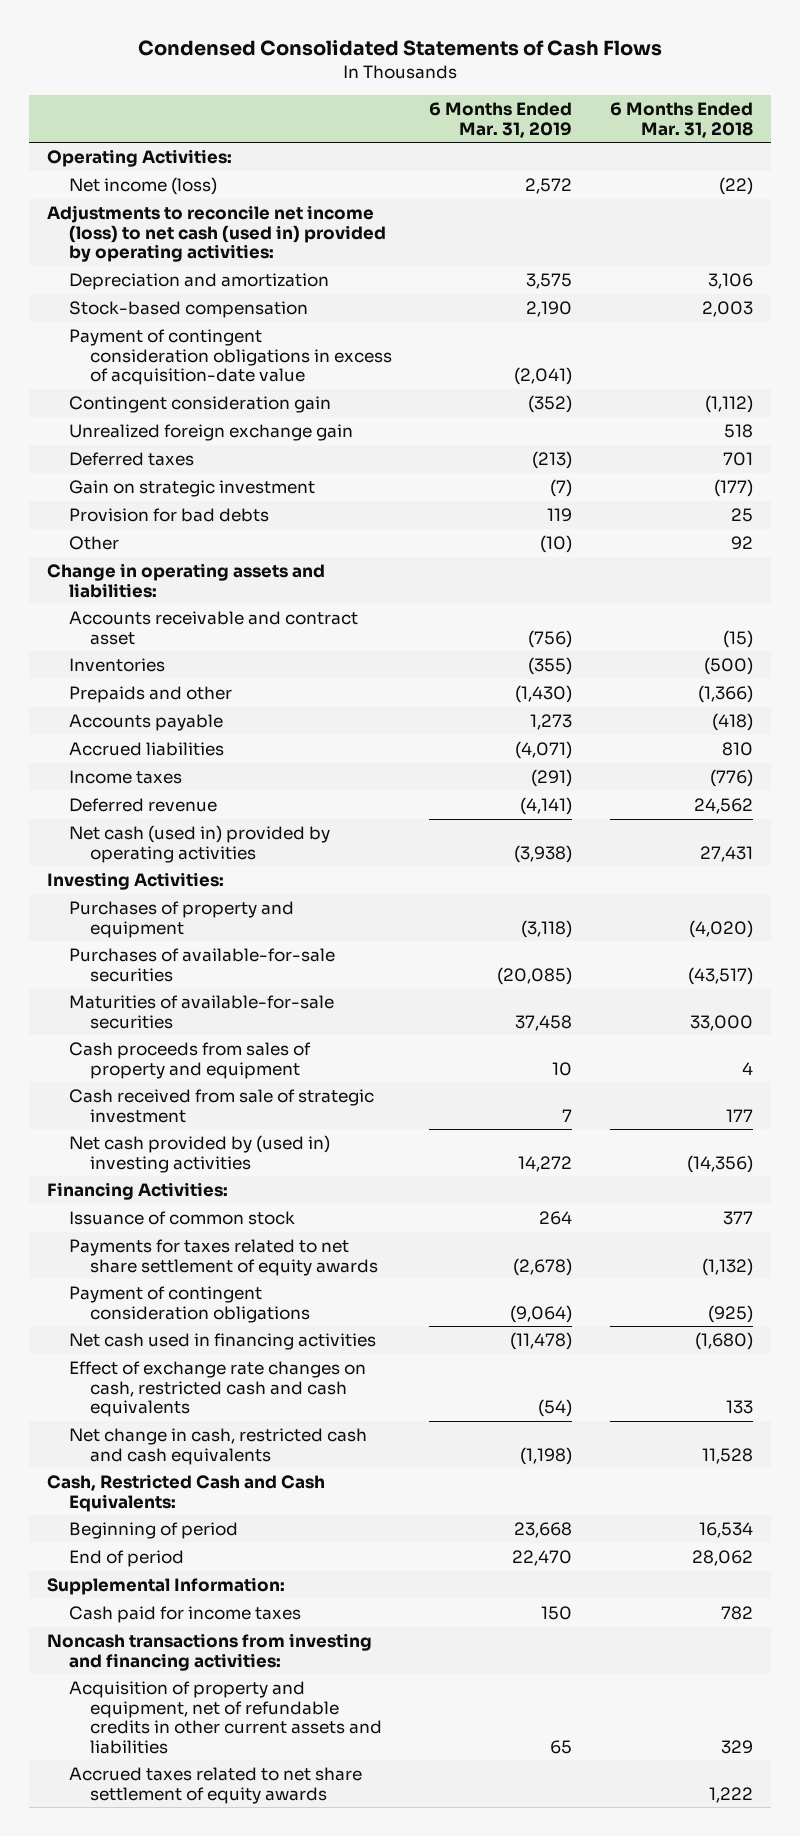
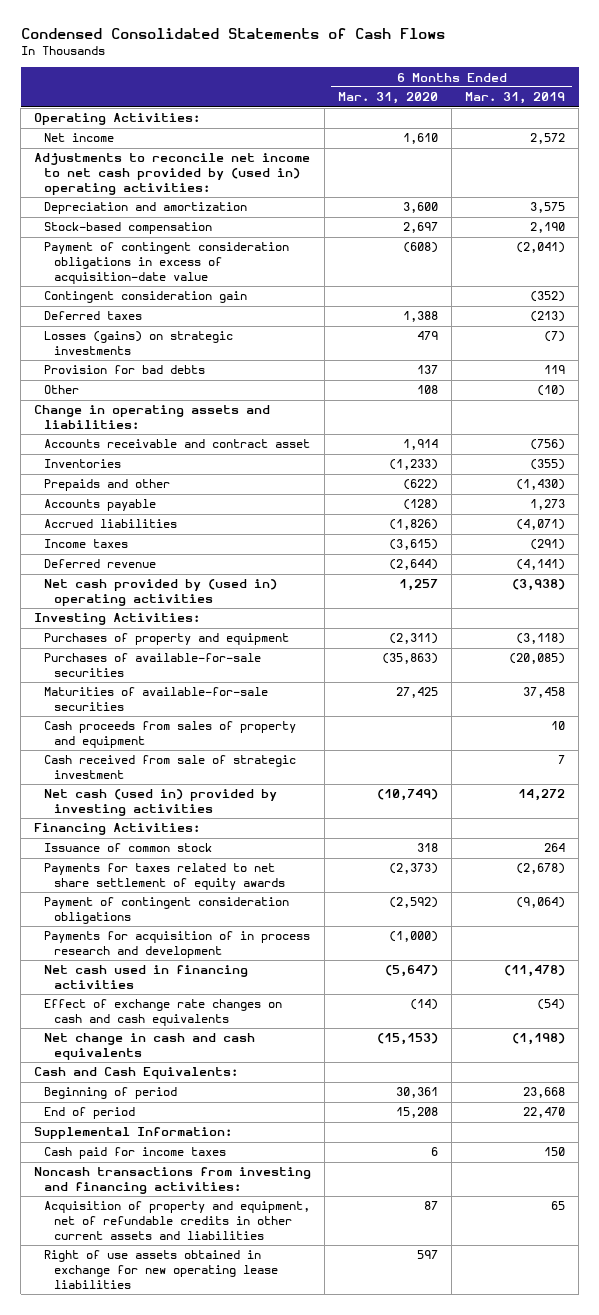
[609,102,753,138] 6 Months Ended Mar. 31, 2018 -> none
none -> [338,92,439,105] Mar. 31, 2020
[68,176,217,195] Net income (loss) -> [44,133,115,143] Net income
[47,204,386,263] Adjustments to reconcile net income (loss) to net cash (used in) provided by operating activities: -> [34,153,311,195] Adjustments to reconcile net income to net cash provided by (used in) operating activities:
[68,423,353,441] Unrealized foreign exchange gain -> none
[68,479,315,497] Gain on strategic investment -> [44,331,234,355] Losses (gains) on strategic investments
[68,824,330,863] Net cash (used in) provided by operating activities -> [44,579,278,606] Net cash provided by (used in) operating activities
[68,1134,330,1173] Net cash provided by (used in) investing activities -> [44,789,278,816] Net cash (used in) provided by investing activities
none -> [44,931,311,958] Payments for acquisition of in process research and development
[68,1360,366,1418] Effect of exchange rate changes on cash, restricted cash and cash equivalents -> [44,999,283,1026] Effect of exchange rate changes on cash and cash equivalents
[68,1427,367,1465] Net change in cash, restricted cash and cash equivalents -> [44,1033,256,1060] Net change in cash and cash equivalents
[47,1473,326,1512] Cash, Restricted Cash and Cash Equivalents: -> [34,1067,239,1080] Cash and Cash Equivalents:
[68,1766,362,1804] Accrued taxes related to net share settlement of equity awards -> none
none -> [44,1250,279,1289] Right of use assets obtained in exchange for new operating lease liabilities

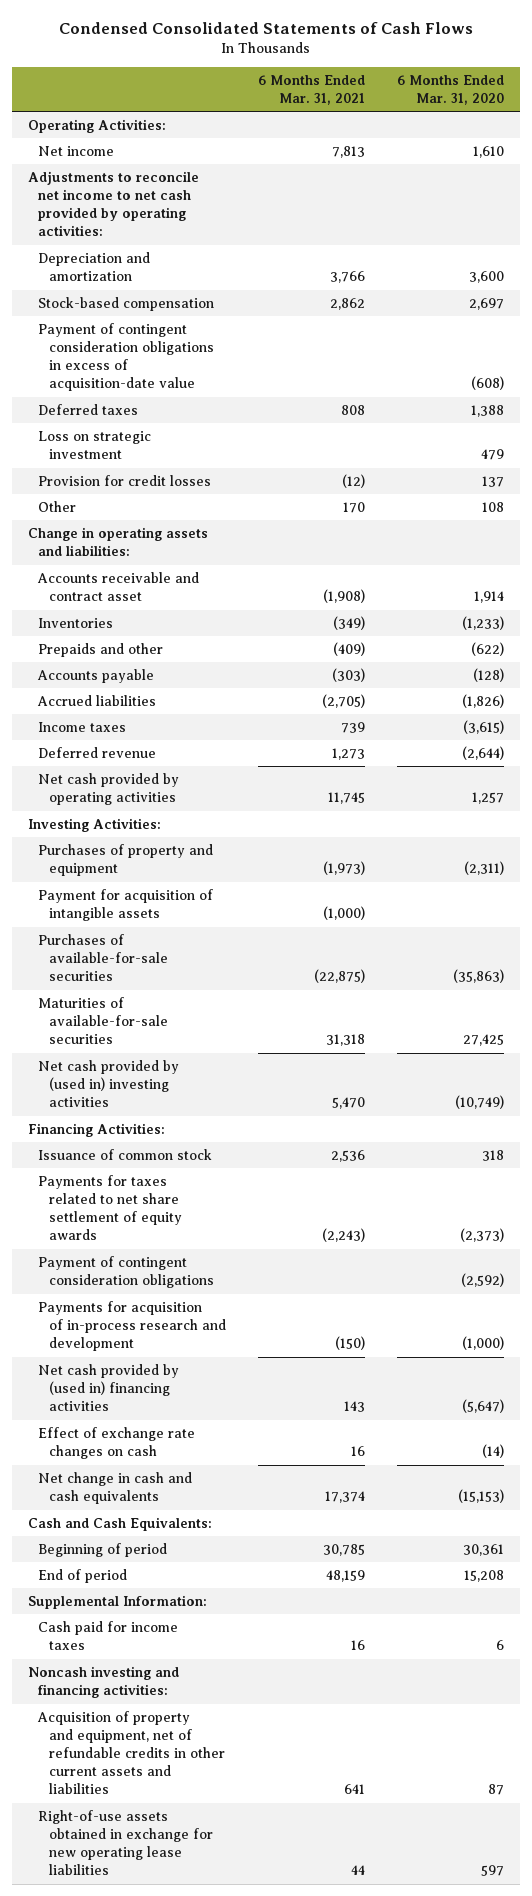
[465,92,566,105] Mar. 31, 2019 -> none
none -> [258,74,366,106] 6 Months Ended Mar. 31, 2021
[34,153,311,195] Adjustments to reconcile net income to net cash provided by (used in) operating activities: -> [27,171,199,237] Adjustments to reconcile net income to net cash provided by operating activities:
[44,291,248,304] Contingent consideration gain -> none
[44,331,234,355] Losses (gains) on strategic investments -> [38,431,152,460] Loss on strategic investment
[44,365,206,375] Provision for bad debts -> [38,475,212,487] Provision for credit losses
[44,579,278,606] Net cash provided by (used in) operating activities -> [38,773,180,806] Net cash provided by operating activities
none -> [38,889,214,922] Payment for acquisition of intangible assets
[44,721,297,748] Cash proceeds from sales of property and equipment -> none
[44,755,297,779] Cash received from sale of strategic investment -> none
[44,789,278,816] Net cash (used in) provided by investing activities -> [38,1060,180,1108] Net cash provided by (used in) investing activities
[44,931,311,958] Payments for acquisition of in process research and development -> [38,1301,226,1352] Payments for acquisition of in-process research and development
[44,965,249,989] Net cash used in financing activities -> [38,1364,180,1412] Net cash provided by (used in) financing activities
[44,999,283,1026] Effect of exchange rate changes on cash and cash equivalents -> [38,1427,196,1460] Effect of exchange rate changes on cash
[34,1167,312,1194] Noncash transactions from investing and financing activities: -> [27,1666,179,1699] Noncash investing and financing activities:
[44,1250,279,1289] Right of use assets obtained in exchange for new operating lease liabilities -> [38,1810,213,1876] Right-of-use assets obtained in exchange for new operating lease liabilities

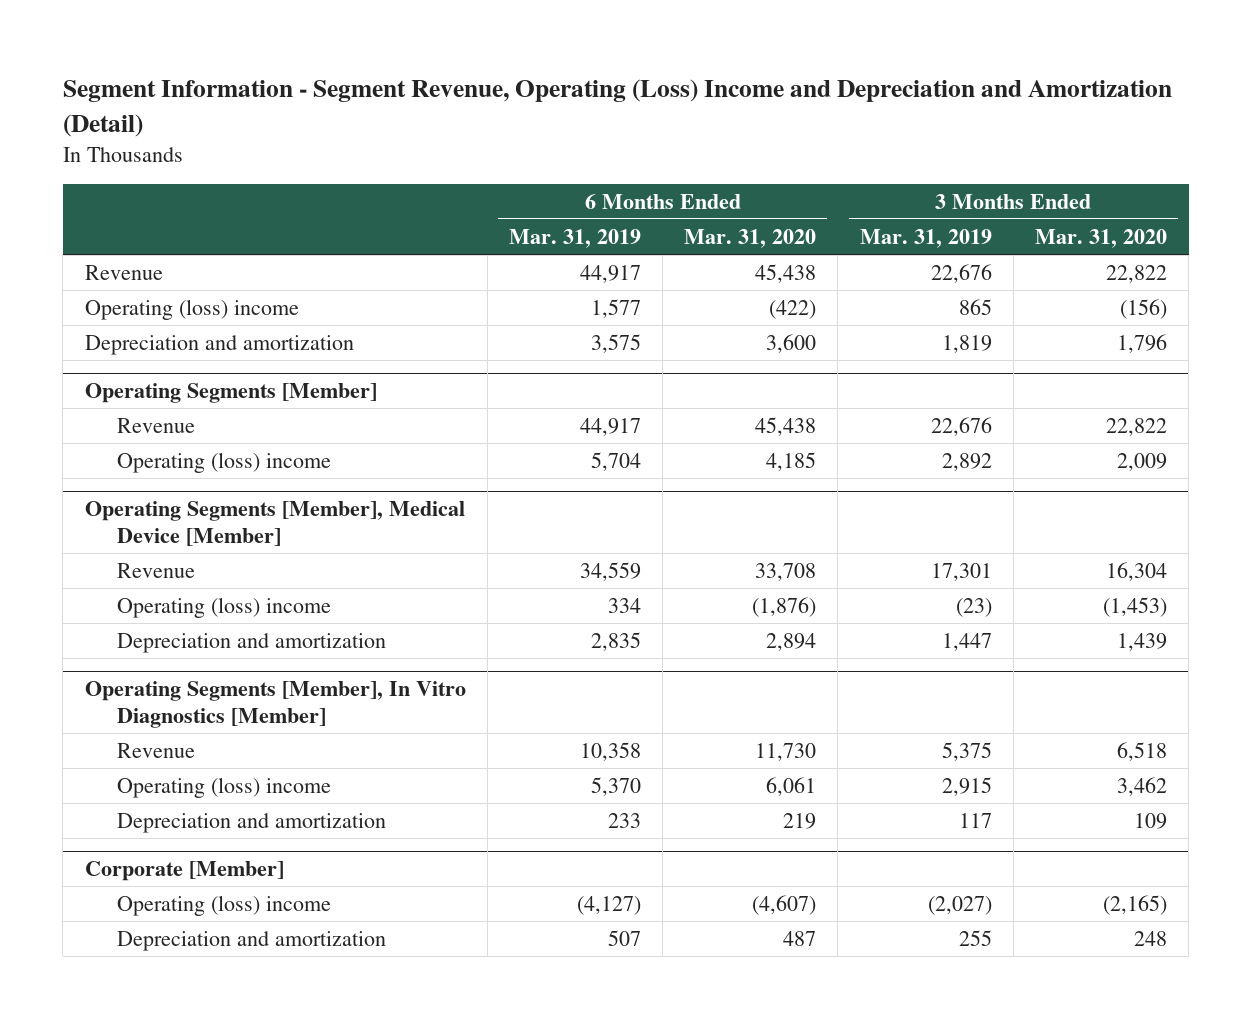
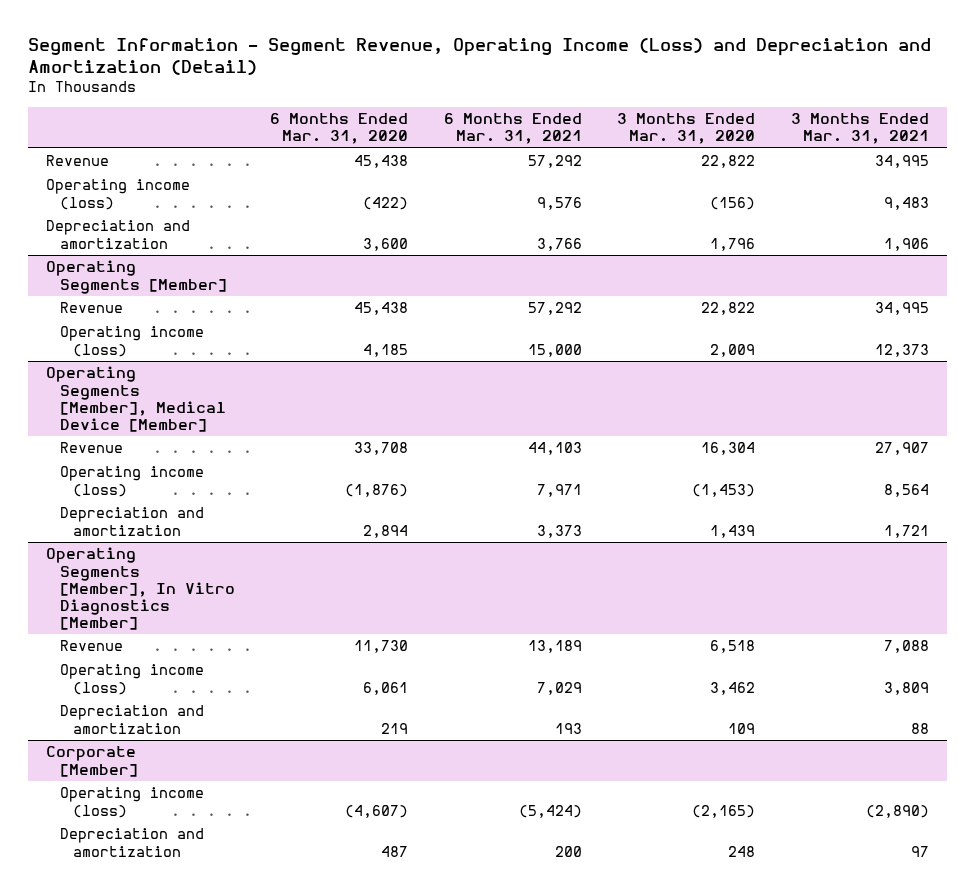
[62,79,1172,137] Segment Information - Segment Revenue, Operating (Loss) Income and Depreciation and Amortization (Detail) -> [28,37,932,75] Segment Information - Segment Revenue, Operating Income (Loss) and Depreciation and Amortization (Detail)
[508,228,641,248] Mar. 31, 2019 -> none
[859,228,992,248] Mar. 31, 2019 -> none
none -> [443,113,582,145] 6 Months Ended Mar. 31, 2021
none -> [791,113,930,145] 3 Months Ended Mar. 31, 2021
[84,298,299,320] Operating (loss) income -> [46,179,191,210] Operating income (loss)
[117,451,332,473] Operating (loss) income -> [59,326,204,357] Operating income (loss)
[117,596,332,618] Operating (loss) income -> [59,466,204,497] Operating income (loss)
[117,776,332,798] Operating (loss) income -> [59,664,204,695] Operating income (loss)
[117,894,332,916] Operating (loss) income -> [59,787,204,818] Operating income (loss)

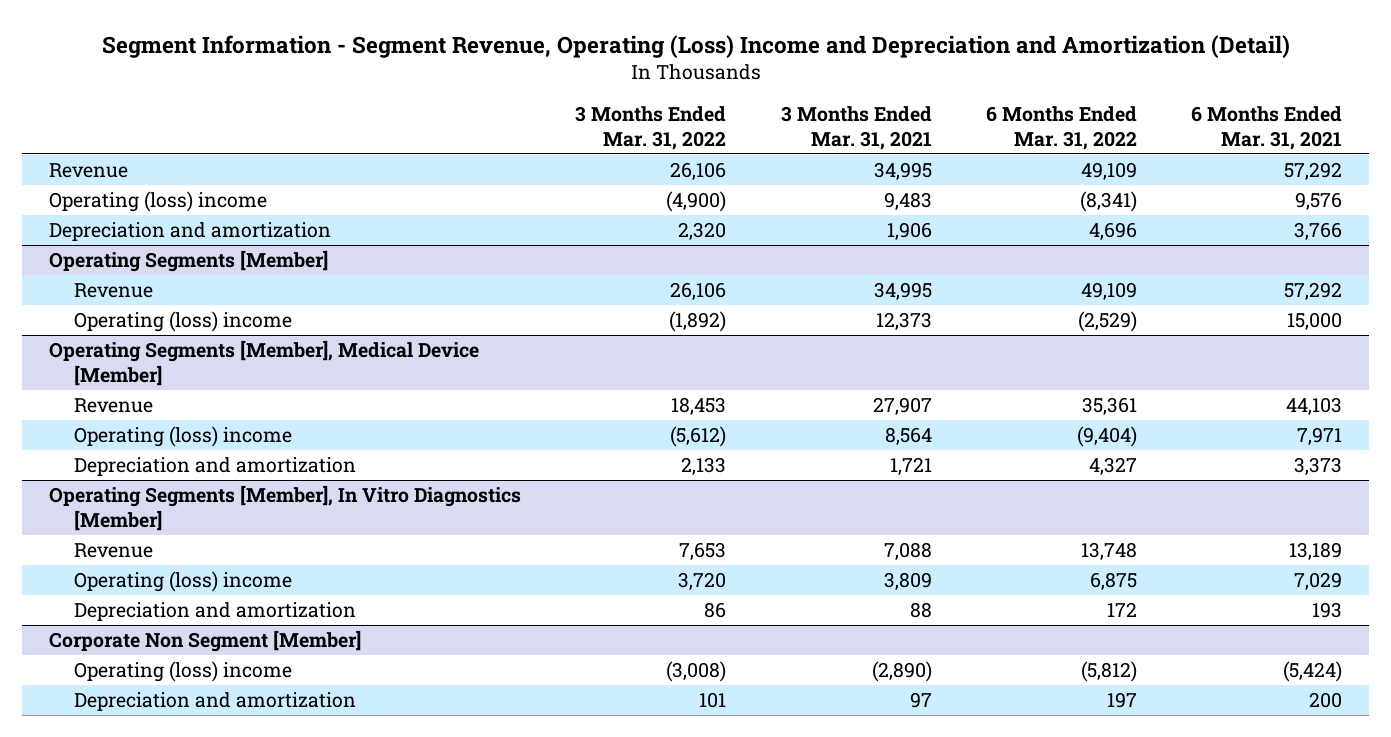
[28,37,932,75] Segment Information - Segment Revenue, Operating Income (Loss) and Depreciation and Amortization (Detail) -> [101,34,1290,58] Segment Information - Segment Revenue, Operating (Loss) Income and Depreciation and Amortization (Detail)
[270,113,409,145] 6 Months Ended Mar. 31, 2020 -> none
[617,113,756,145] 3 Months Ended Mar. 31, 2020 -> none
none -> [575,106,727,150] 3 Months Ended Mar. 31, 2022
none -> [985,106,1137,150] 6 Months Ended Mar. 31, 2022
[46,179,191,210] Operating income (loss) -> [49,191,268,213] Operating (loss) income
[59,326,204,357] Operating income (loss) -> [73,311,292,333] Operating (loss) income
[59,466,204,497] Operating income (loss) -> [73,426,292,448] Operating (loss) income
[59,664,204,695] Operating income (loss) -> [73,571,292,593] Operating (loss) income
[46,746,138,777] Corporate [Member] -> [49,630,362,653] Corporate Non Segment [Member]
[59,787,204,818] Operating income (loss) -> [73,661,292,683] Operating (loss) income

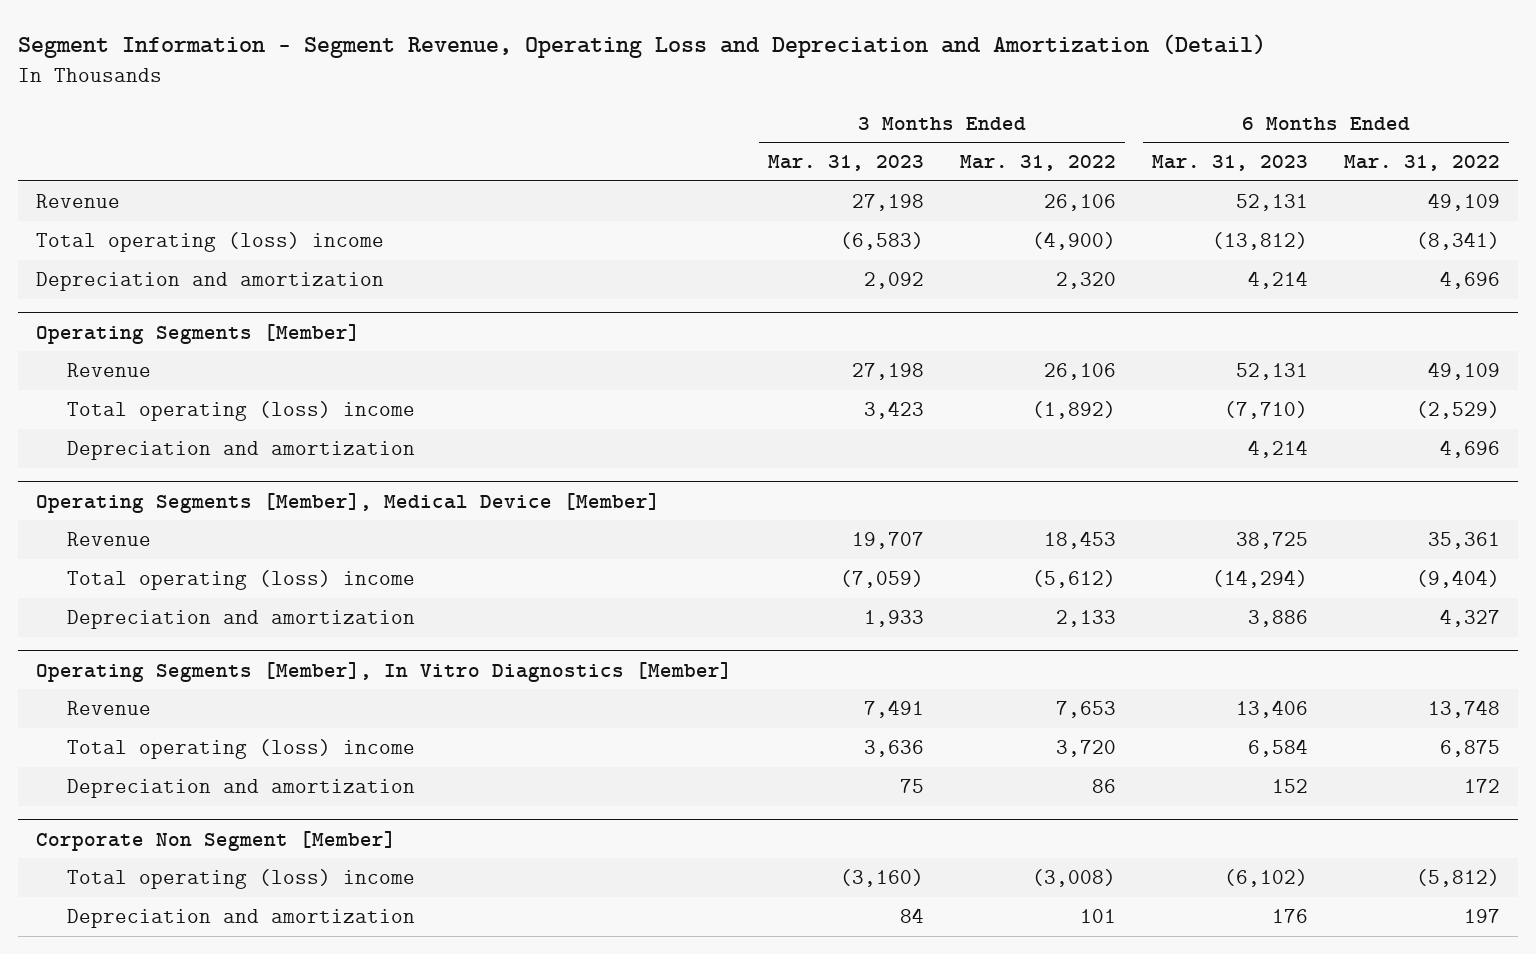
[101,34,1290,58] Segment Information - Segment Revenue, Operating (Loss) Income and Depreciation and Amortization (Detail) -> [18,34,1267,59] Segment Information - Segment Revenue, Operating Loss and Depreciation and Amortization (Detail)
[780,106,932,150] 3 Months Ended Mar. 31, 2021 -> none
[1190,106,1342,150] 6 Months Ended Mar. 31, 2021 -> none
none -> [768,155,925,172] Mar. 31, 2023
none -> [1152,155,1309,172] Mar. 31, 2023
[49,191,268,213] Operating (loss) income -> [36,231,385,252] Total operating (loss) income
[73,311,292,333] Operating (loss) income -> [66,400,415,421] Total operating (loss) income
none -> [66,440,415,460] Depreciation and amortization
[73,426,292,448] Operating (loss) income -> [66,569,415,590] Total operating (loss) income
[73,571,292,593] Operating (loss) income -> [66,738,415,759] Total operating (loss) income
[73,661,292,683] Operating (loss) income -> [66,868,415,889] Total operating (loss) income

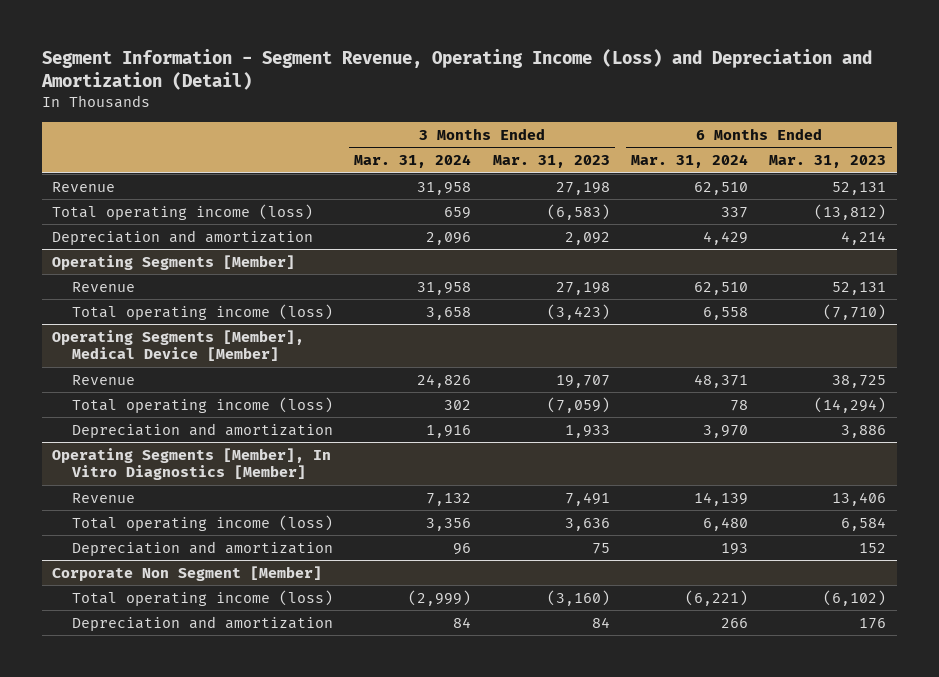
[18,34,1267,59] Segment Information - Segment Revenue, Operating Loss and Depreciation and Amortization (Detail) -> [40,49,872,91] Segment Information - Segment Revenue, Operating Income (Loss) and Depreciation and Amortization (Detail)
[960,155,1117,172] Mar. 31, 2022 -> none
[1343,155,1500,172] Mar. 31, 2022 -> none
none -> [354,154,472,169] Mar. 31, 2024
none -> [631,154,749,169] Mar. 31, 2024
[36,231,385,252] Total operating (loss) income -> [52,203,314,220] Total operating income (loss)
[66,440,415,460] Depreciation and amortization -> none
[66,400,415,421] Total operating (loss) income -> [72,303,334,320] Total operating income (loss)
[864,400,925,419] 3,423 -> [546,303,610,320] (3,423)
[66,569,415,590] Total operating (loss) income -> [72,396,334,413] Total operating income (loss)
[66,738,415,759] Total operating (loss) income -> [72,514,334,531] Total operating income (loss)
[66,868,415,889] Total operating (loss) income -> [72,589,334,606] Total operating income (loss)

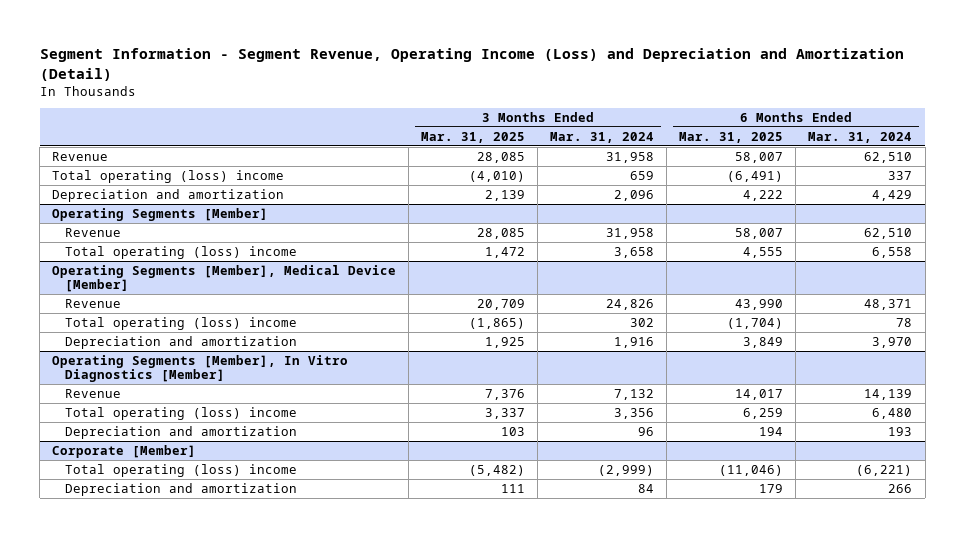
[492,155,610,169] Mar. 31, 2023 -> none
[769,155,887,169] Mar. 31, 2023 -> none
none -> [421,131,526,143] Mar. 31, 2025
none -> [679,131,784,143] Mar. 31, 2025
[52,203,314,220] Total operating income (loss) -> [52,169,285,183] Total operating (loss) income
[72,303,334,320] Total operating income (loss) -> [64,245,297,259] Total operating (loss) income
[72,396,334,413] Total operating income (loss) -> [64,316,297,330] Total operating (loss) income
[72,514,334,531] Total operating income (loss) -> [64,406,297,420] Total operating (loss) income
[52,565,323,581] Corporate Non Segment [Member] -> [52,444,197,458] Corporate [Member]
[72,589,334,606] Total operating income (loss) -> [64,463,297,477] Total operating (loss) income

